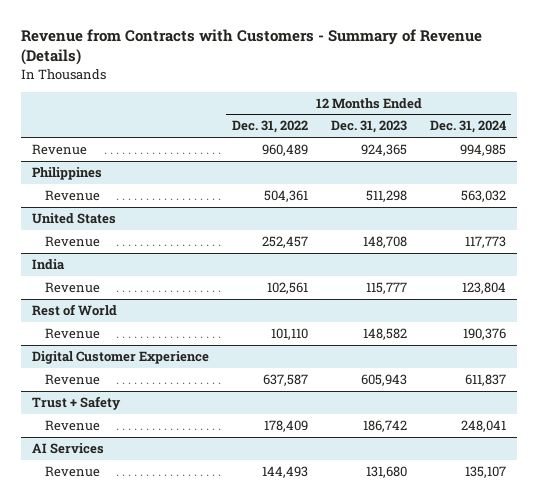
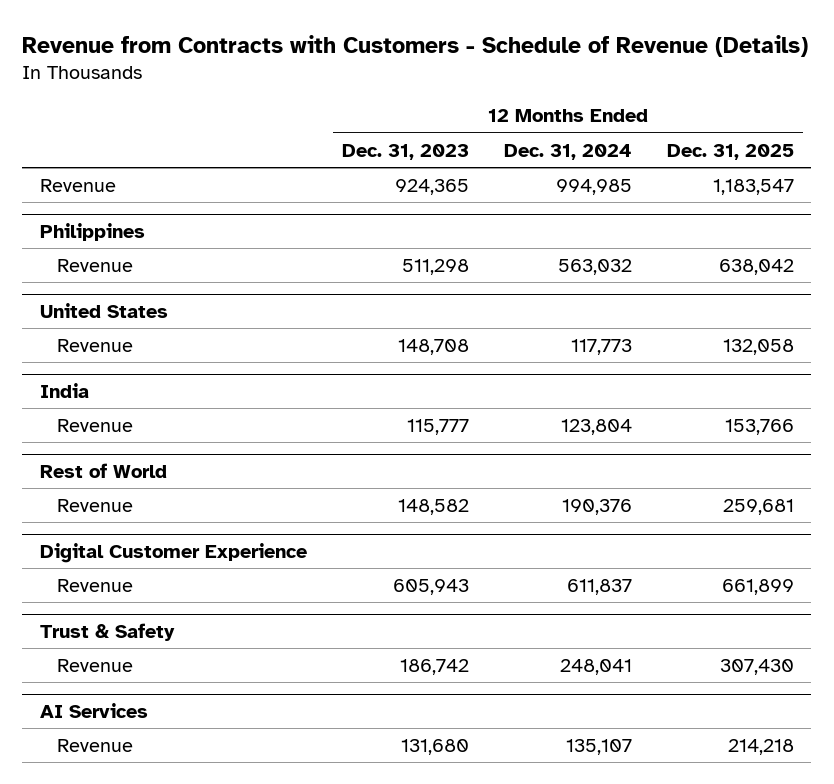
[20,28,482,66] Revenue from Contracts with Customers - Summary of Revenue (Details) -> [22,34,809,57] Revenue from Contracts with Customers - Schedule of Revenue (Details)
[231,120,308,134] Dec. 31, 2022 -> none
none -> [666,143,794,160] Dec. 31, 2025
[32,396,122,411] Trust + Safety -> [39,622,175,641] Trust & Safety

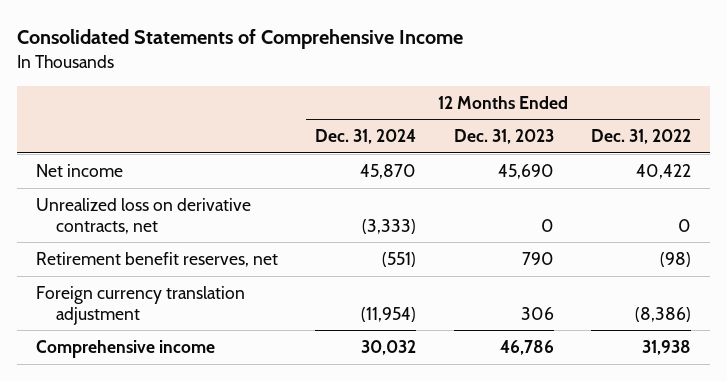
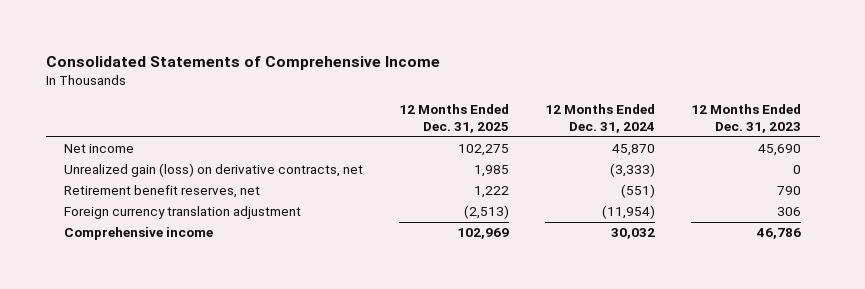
[591,129,692,145] Dec. 31, 2022 -> none
none -> [399,104,510,133] 12 Months Ended Dec. 31, 2025
[35,197,251,234] Unrealized loss on derivative contracts, net -> [63,163,363,178] Unrealized gain (loss) on derivative contracts, net

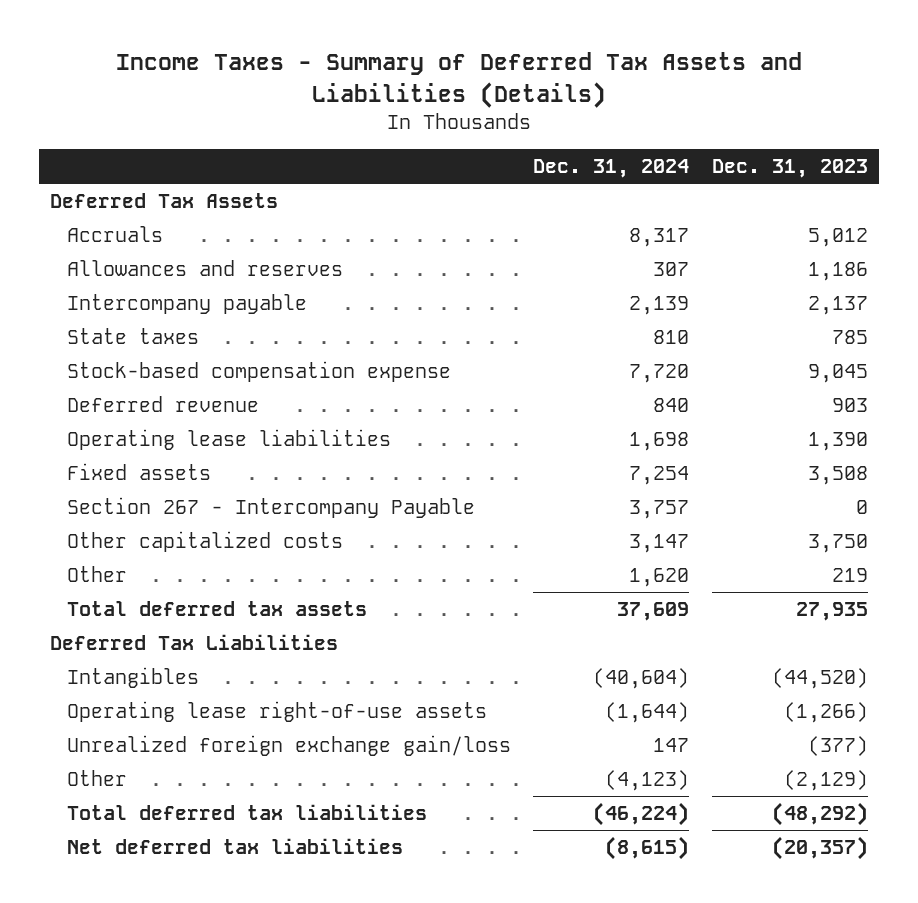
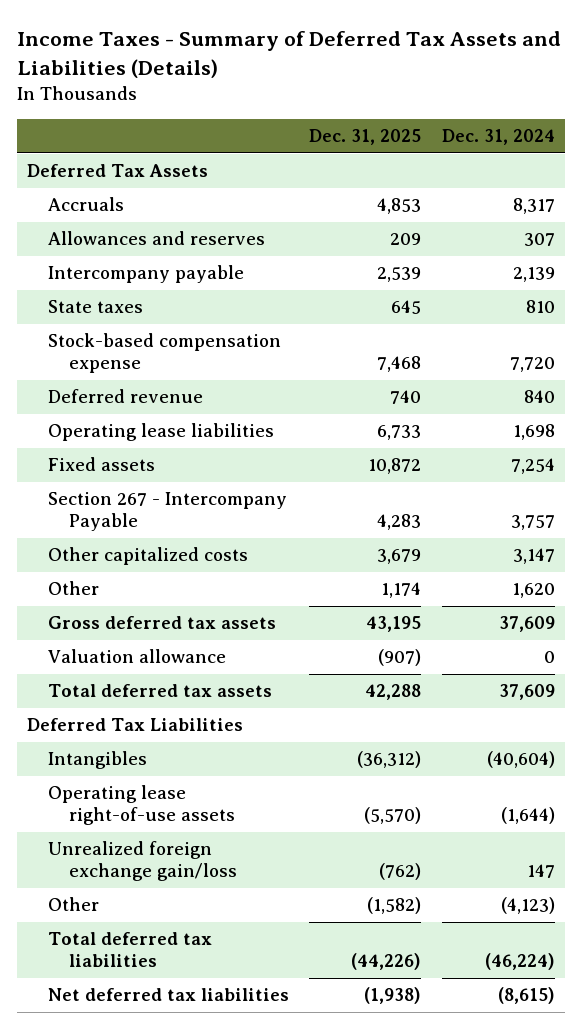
[711,159,868,179] Dec. 31, 2023 -> none
none -> [309,129,422,146] Dec. 31, 2025
none -> [48,616,277,630] Gross deferred tax assets
none -> [48,649,227,664] Valuation allowance

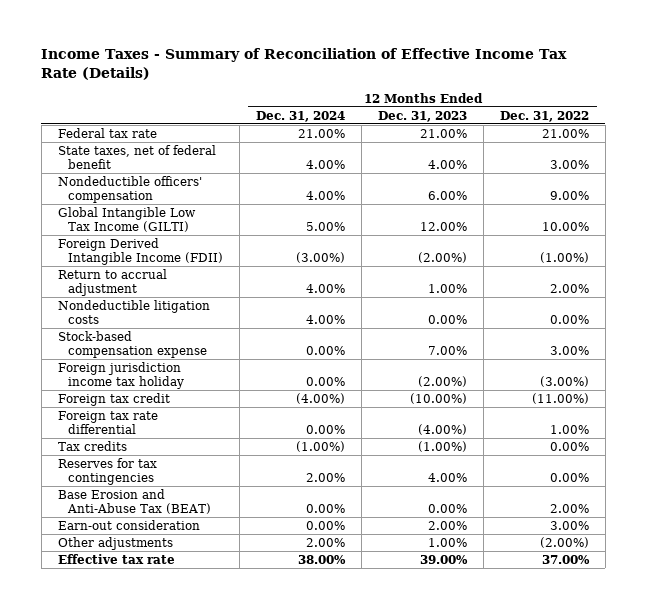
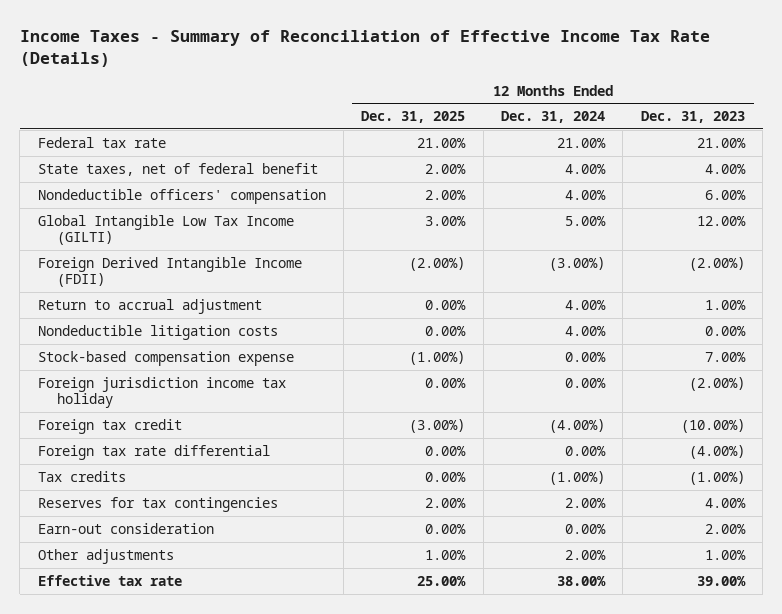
[499,110,589,122] Dec. 31, 2022 -> none
none -> [361,111,466,124] Dec. 31, 2025
[57,488,212,514] Base Erosion and Anti-Abuse Tax (BEAT) -> none

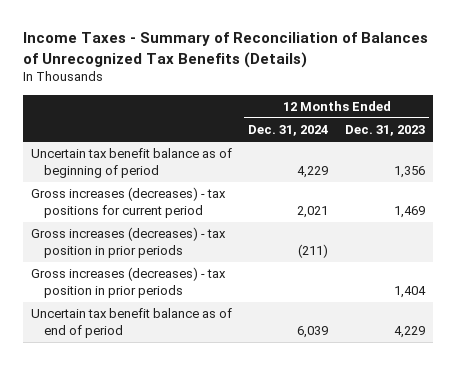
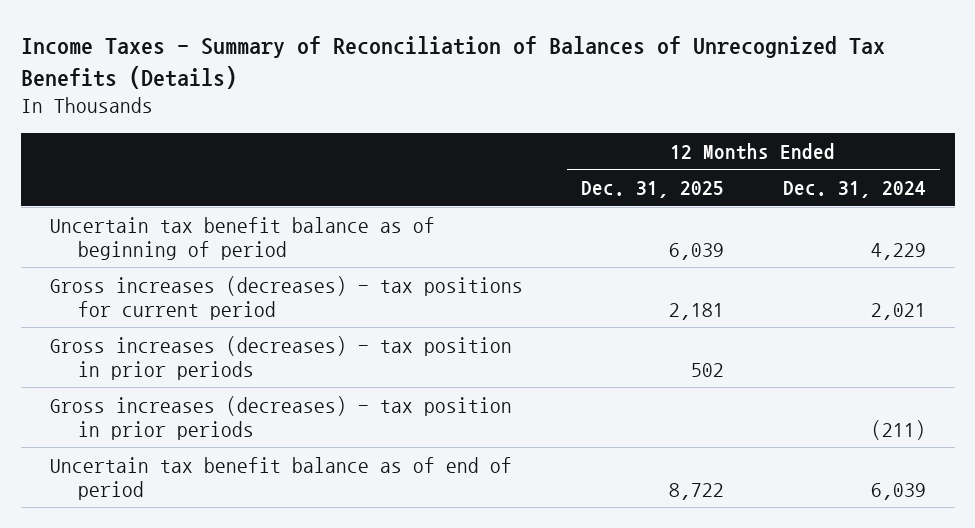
[344,125,425,137] Dec. 31, 2023 -> none
none -> [581,181,725,199] Dec. 31, 2025
[31,227,227,259] Gross increases (decreases) - tax position in prior periods -> [49,395,512,440] Gross increases (decreases) - tax position in prior periods

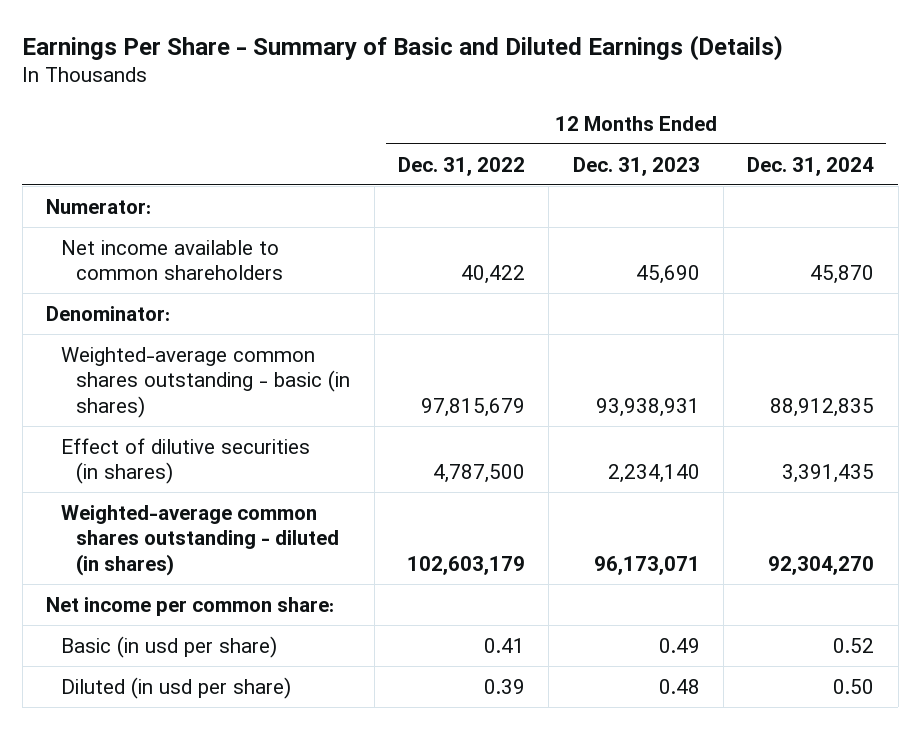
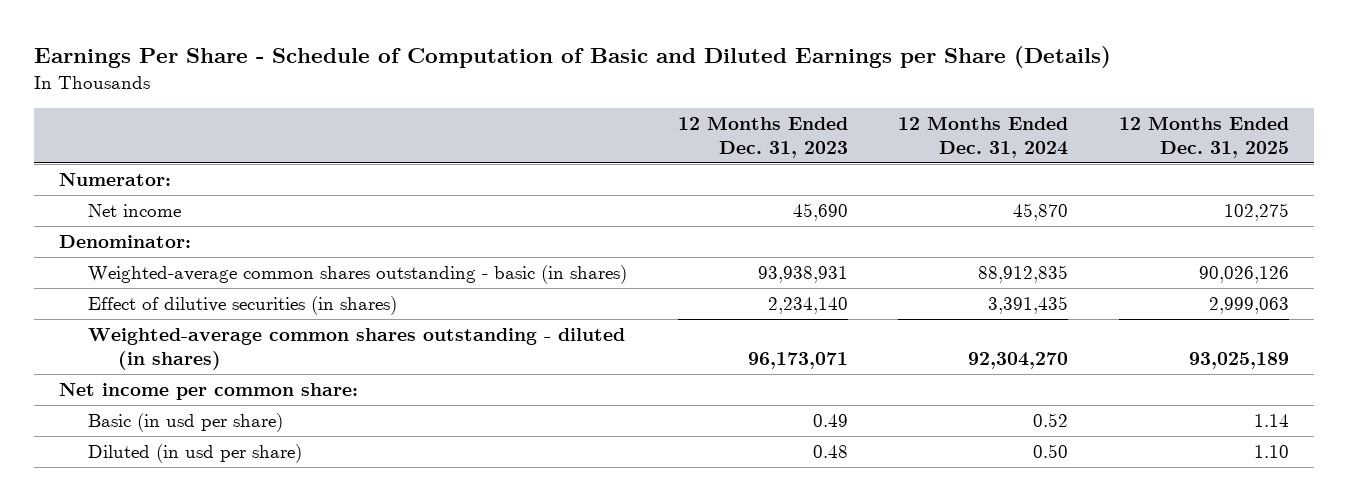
[22,34,784,61] Earnings Per Share - Summary of Basic and Diluted Earnings (Details) -> [33,46,1111,69] Earnings Per Share - Schedule of Computation of Basic and Diluted Earnings per Share (Details)
[398,156,526,176] Dec. 31, 2022 -> none
none -> [1118,115,1289,158] 12 Months Ended Dec. 31, 2025
[61,239,284,281] Net income available to common shareholders -> [88,203,182,217] Net income

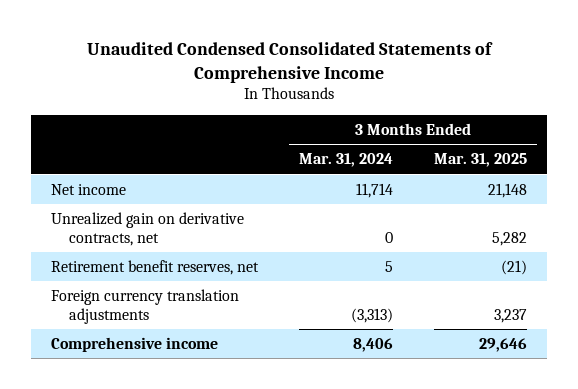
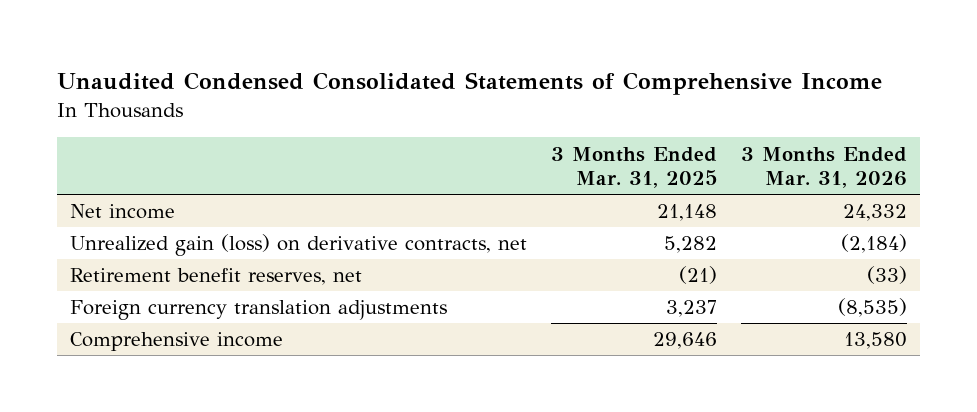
[299,153,394,168] Mar. 31, 2024 -> none
none -> [741,146,908,189] 3 Months Ended Mar. 31, 2026
[51,211,245,246] Unrealized gain on derivative contracts, net -> [69,234,527,257] Unrealized gain (loss) on derivative contracts, net

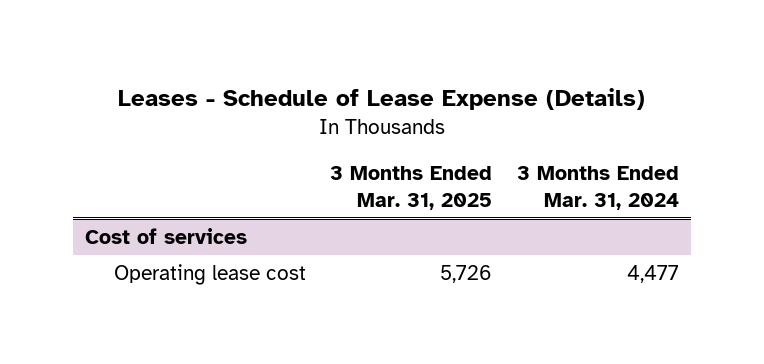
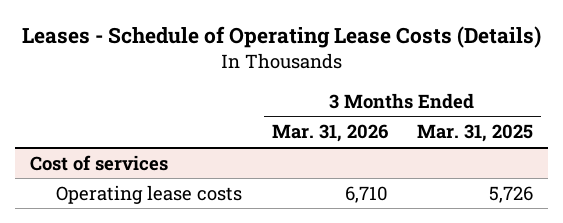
[118,87,646,110] Leases - Schedule of Lease Expense (Details) -> [21,26,541,49] Leases - Schedule of Operating Lease Costs (Details)
[516,166,679,210] 3 Months Ended Mar. 31, 2024 -> none
none -> [271,124,388,143] Mar. 31, 2026
[113,264,306,286] Operating lease cost -> [55,184,242,204] Operating lease costs

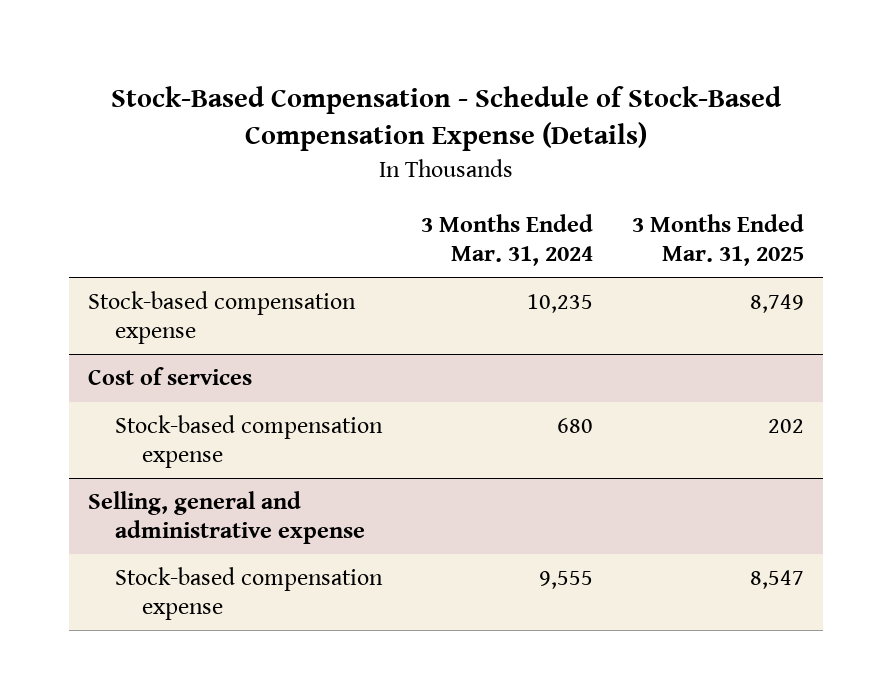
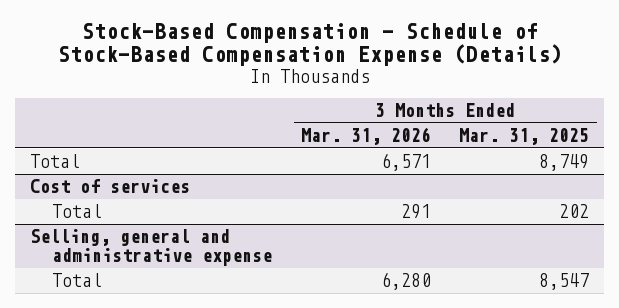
[421,214,594,266] 3 Months Ended Mar. 31, 2024 -> none
none -> [300,127,431,146] Mar. 31, 2026
[88,291,357,344] Stock-based compensation expense -> [29,154,80,169] Total
[115,415,384,468] Stock-based compensation expense -> [51,204,102,219] Total
[115,567,384,620] Stock-based compensation expense -> [51,273,102,288] Total

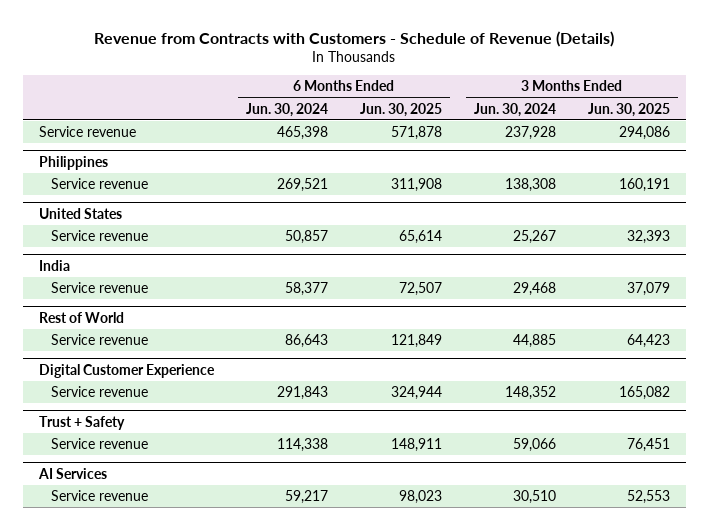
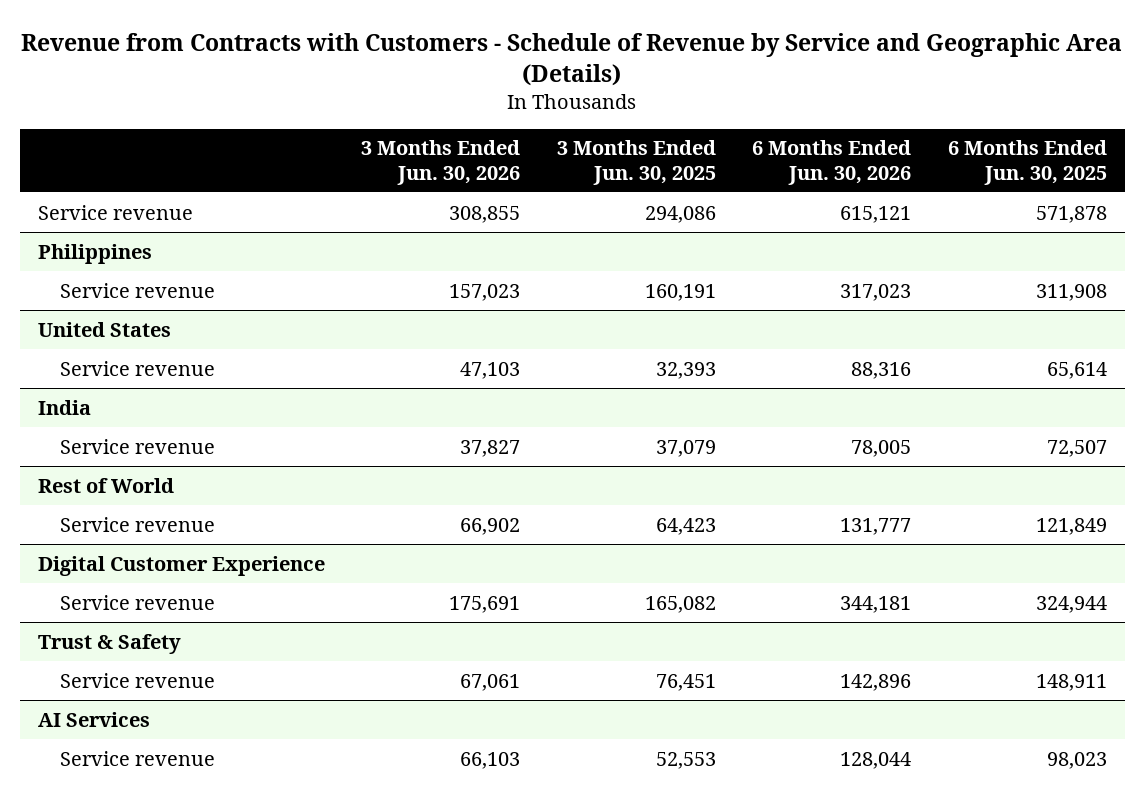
[94,30,615,47] Revenue from Contracts with Customers - Schedule of Revenue (Details) -> [21,32,1123,86] Revenue from Contracts with Customers - Schedule of Revenue by Service and Geographic Area (Details)
[245,102,328,117] Jun. 30, 2024 -> none
[473,102,556,117] Jun. 30, 2024 -> none
none -> [361,140,521,185] 3 Months Ended Jun. 30, 2026
none -> [752,140,912,185] 6 Months Ended Jun. 30, 2026
[38,415,125,430] Trust + Safety -> [37,633,181,654] Trust & Safety

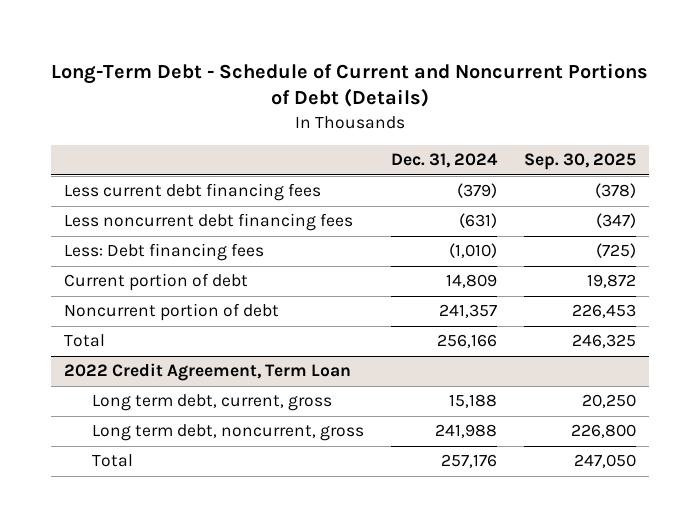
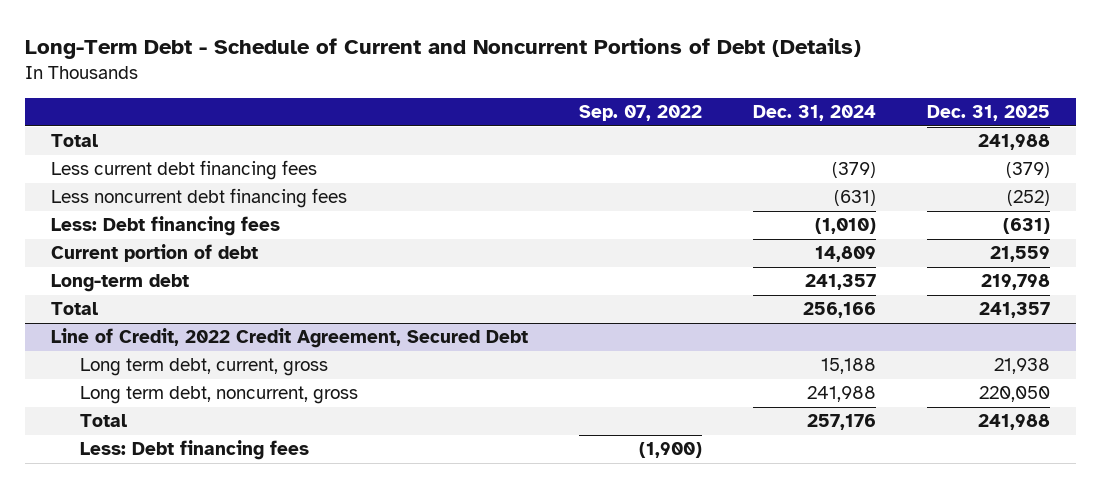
[523,153,636,171] Sep. 30, 2025 -> none
none -> [578,104,702,121] Sep. 07, 2022
none -> [926,104,1050,121] Dec. 31, 2025
none -> [50,134,98,148] Total
[64,303,280,322] Noncurrent portion of debt -> [50,274,189,293] Long-term debt
[64,363,352,382] 2022 Credit Agreement, Term Loan -> none
none -> [50,328,528,349] Line of Credit, 2022 Credit Agreement, Secured Debt
none -> [80,440,310,461] Less: Debt financing fees

